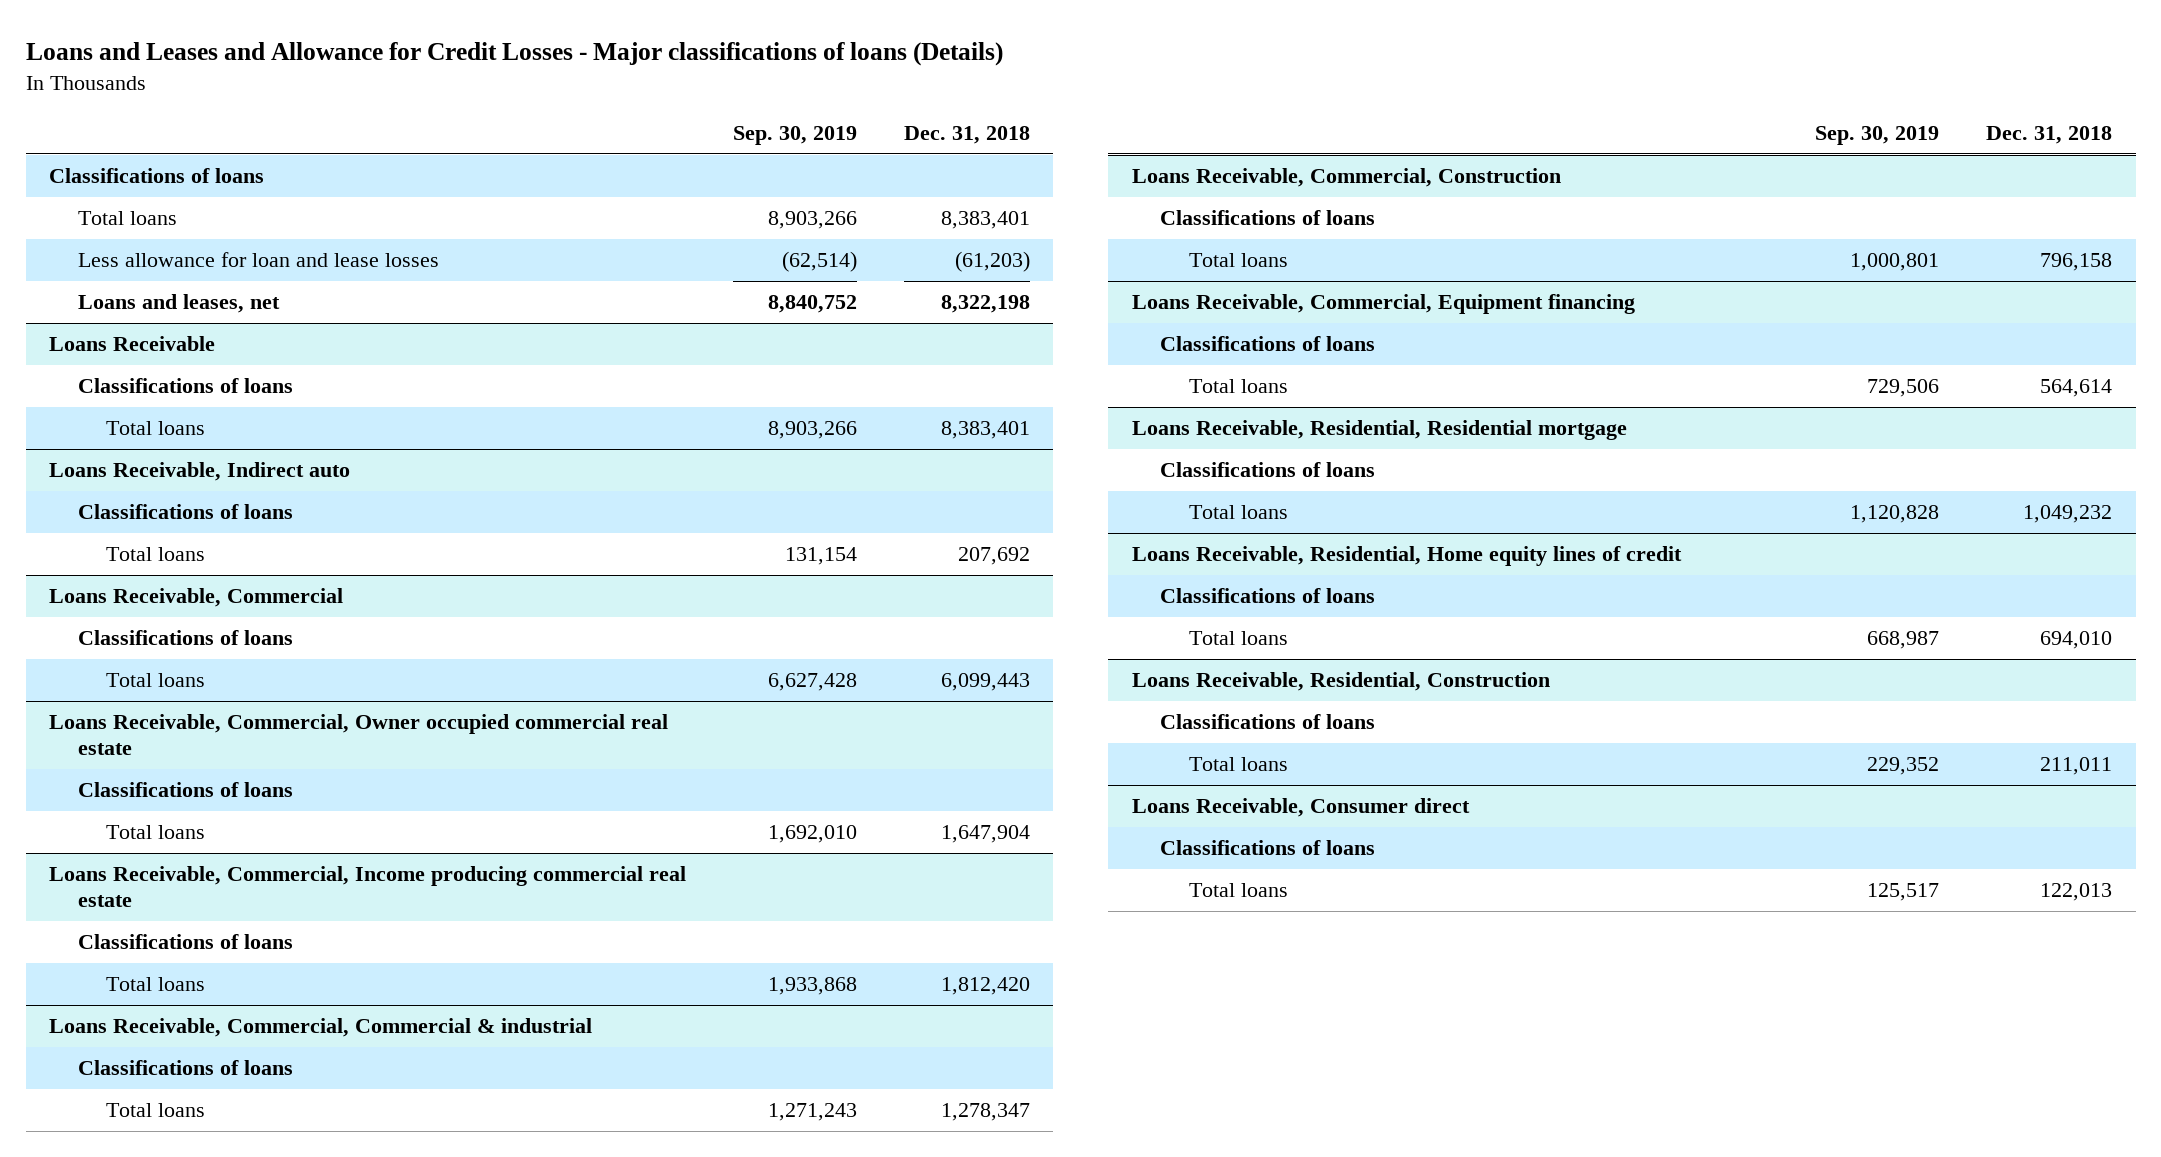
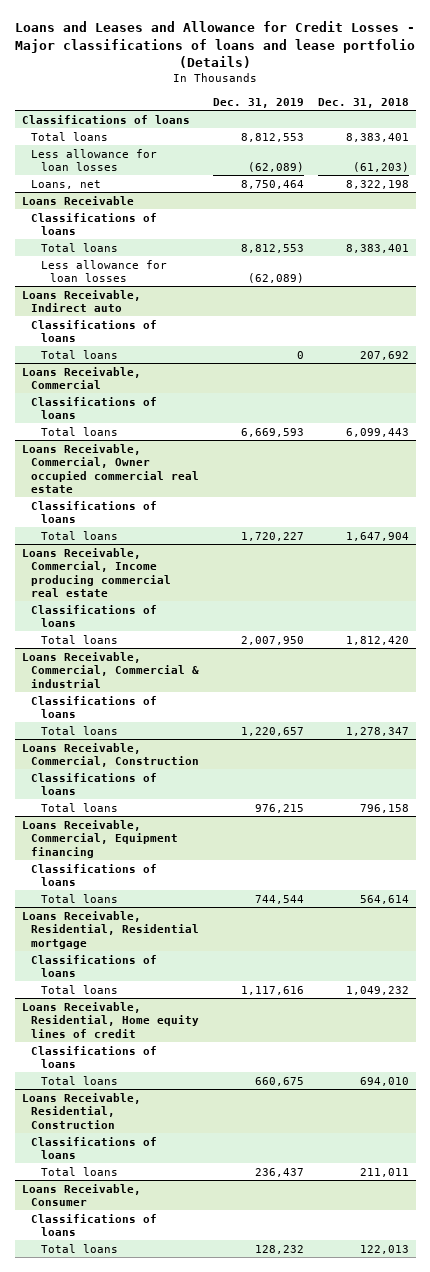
[25,41,1003,66] Loans and Leases and Allowance for Credit Losses - Major classifications of loans (Details) -> [15,21,416,69] Loans and Leases and Allowance for Credit Losses - Major classifications of loans and lease portfolio (Details)
[733,125,858,145] Sep. 30, 2019 -> none
none -> [212,98,304,109] Dec. 31, 2019
[77,252,439,268] Less allowance for loan and lease losses -> [31,148,158,172] Less allowance for loan losses
[77,294,280,314] Loans and leases, net -> [31,179,102,189] Loans, net
none -> [40,259,167,283] Less allowance for loan losses
[1131,798,1470,818] Loans Receivable, Consumer direct -> [21,1183,141,1207] Loans Receivable, Consumer

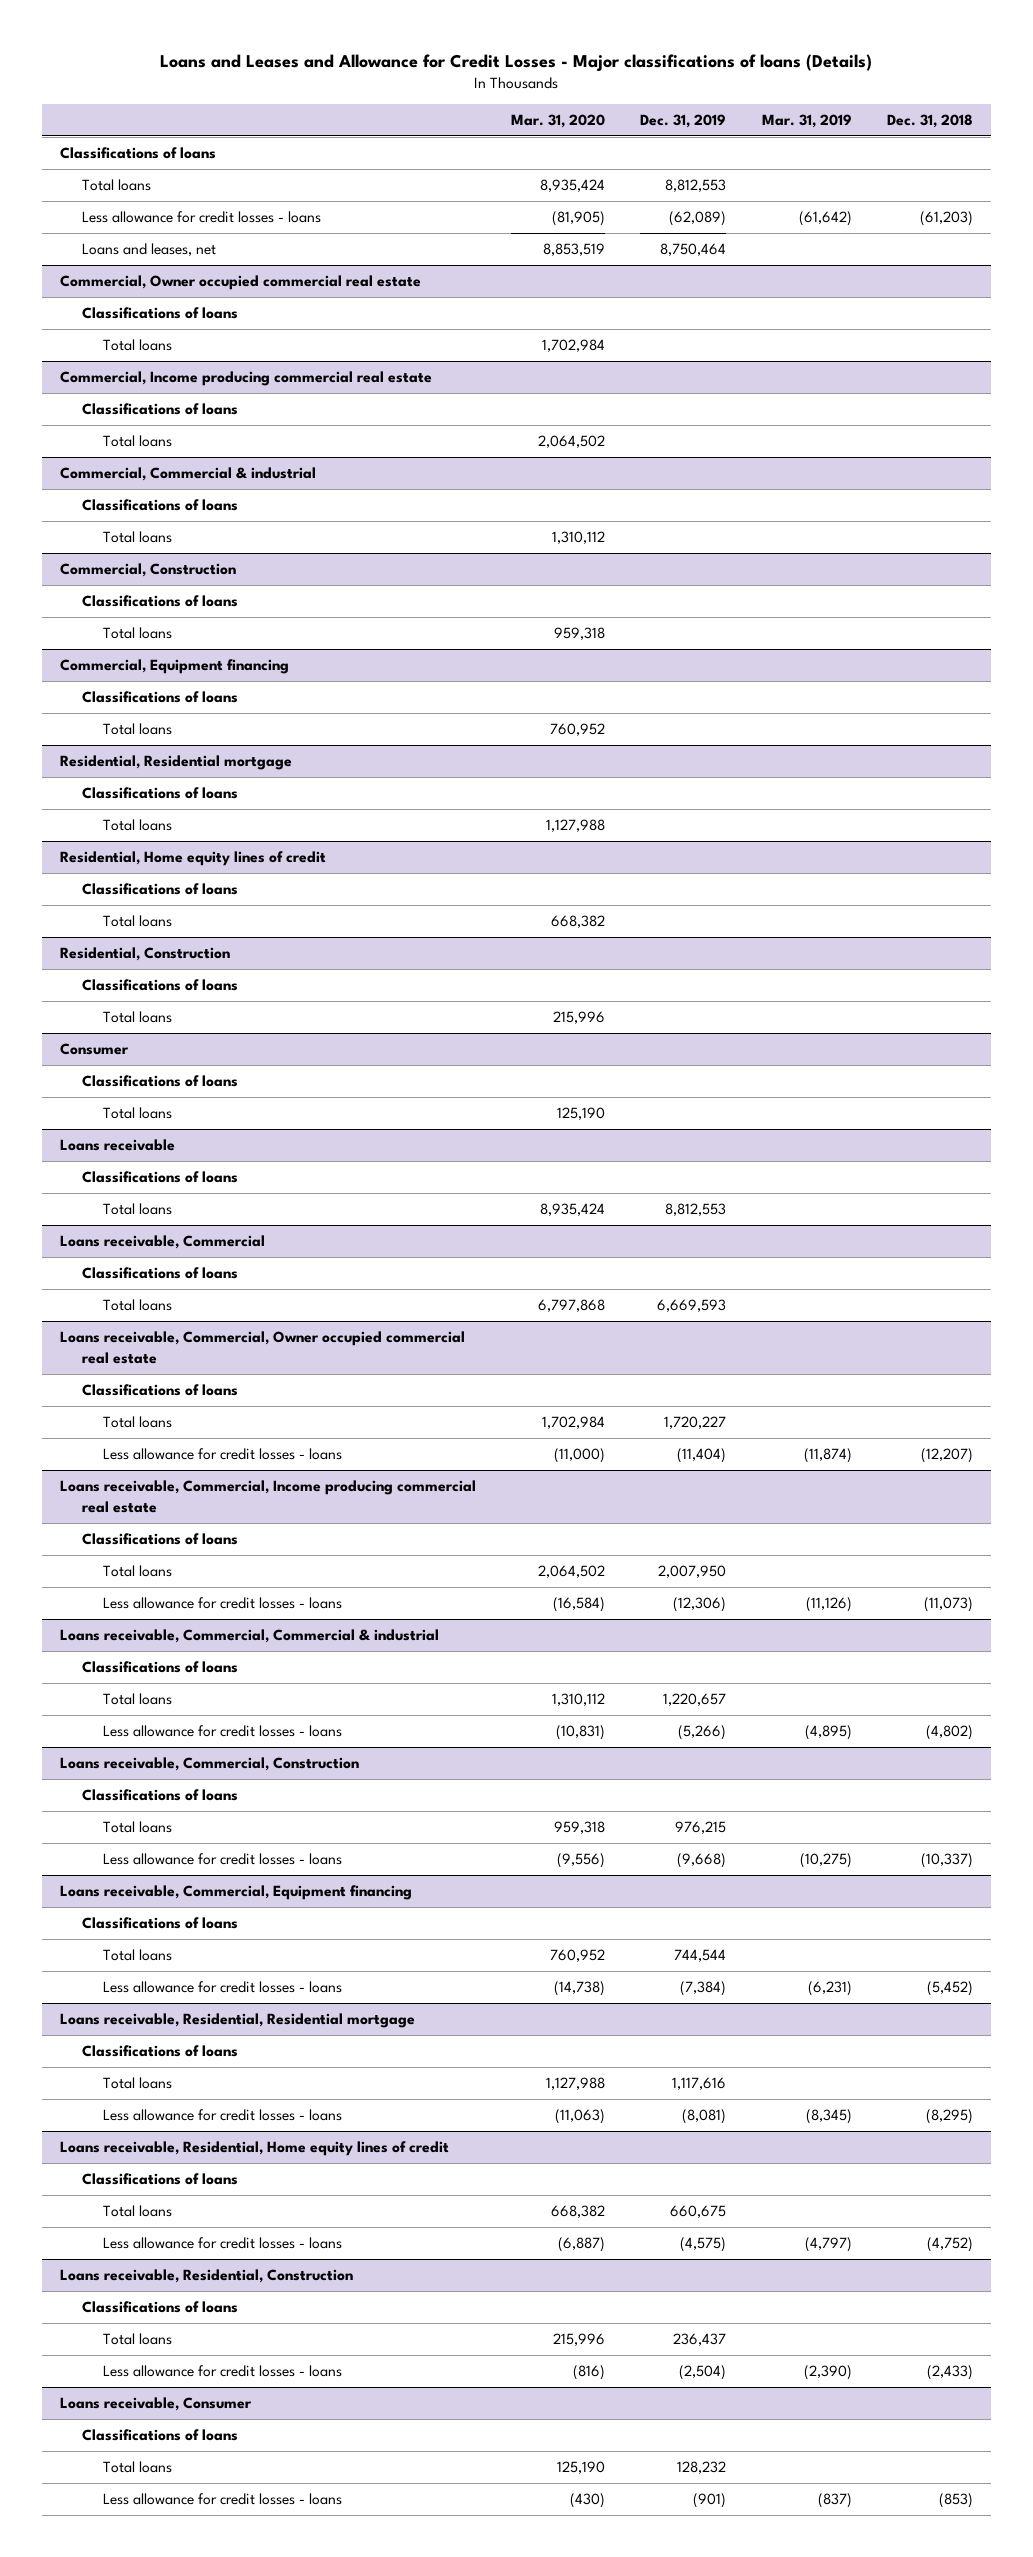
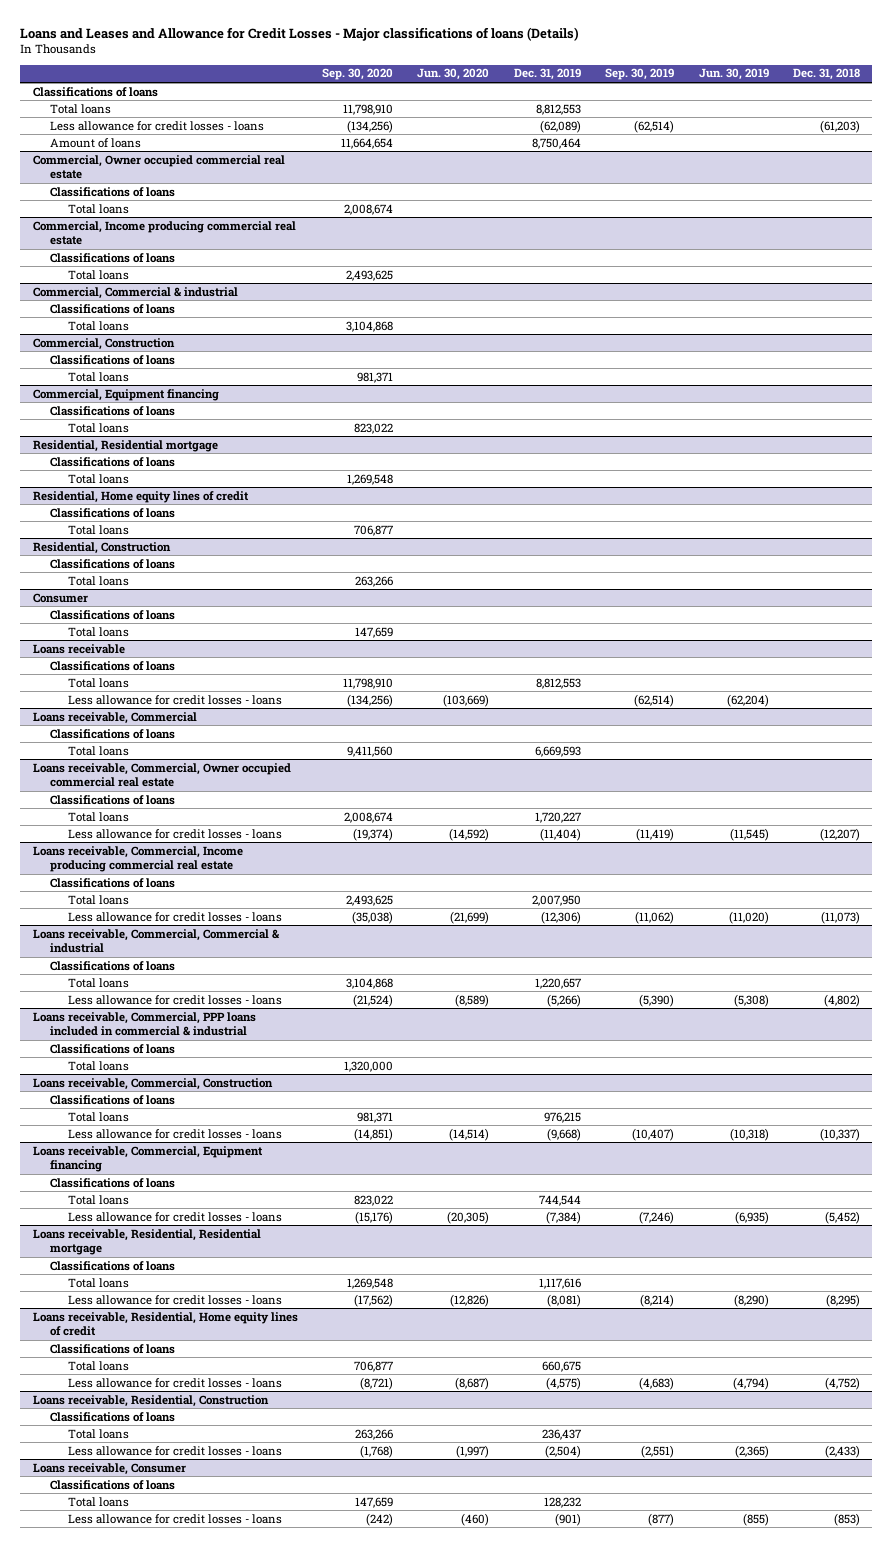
[511,113,606,128] Mar. 31, 2020 -> none
[761,113,852,128] Mar. 31, 2019 -> none
none -> [321,68,393,81] Sep. 30, 2020
none -> [417,68,490,81] Jun. 30, 2020
none -> [605,68,675,81] Sep. 30, 2019
none -> [698,68,769,81] Jun. 30, 2019
[81,243,216,257] Loans and leases, net -> [50,137,142,148] Amount of loans
none -> [67,694,282,705] Less allowance for credit losses - loans
none -> [32,1011,256,1037] Loans receivable, Commercial, PPP loans included in commercial & industrial
none -> [50,1043,176,1054] Classifications of loans
none -> [67,1060,129,1071] Total loans

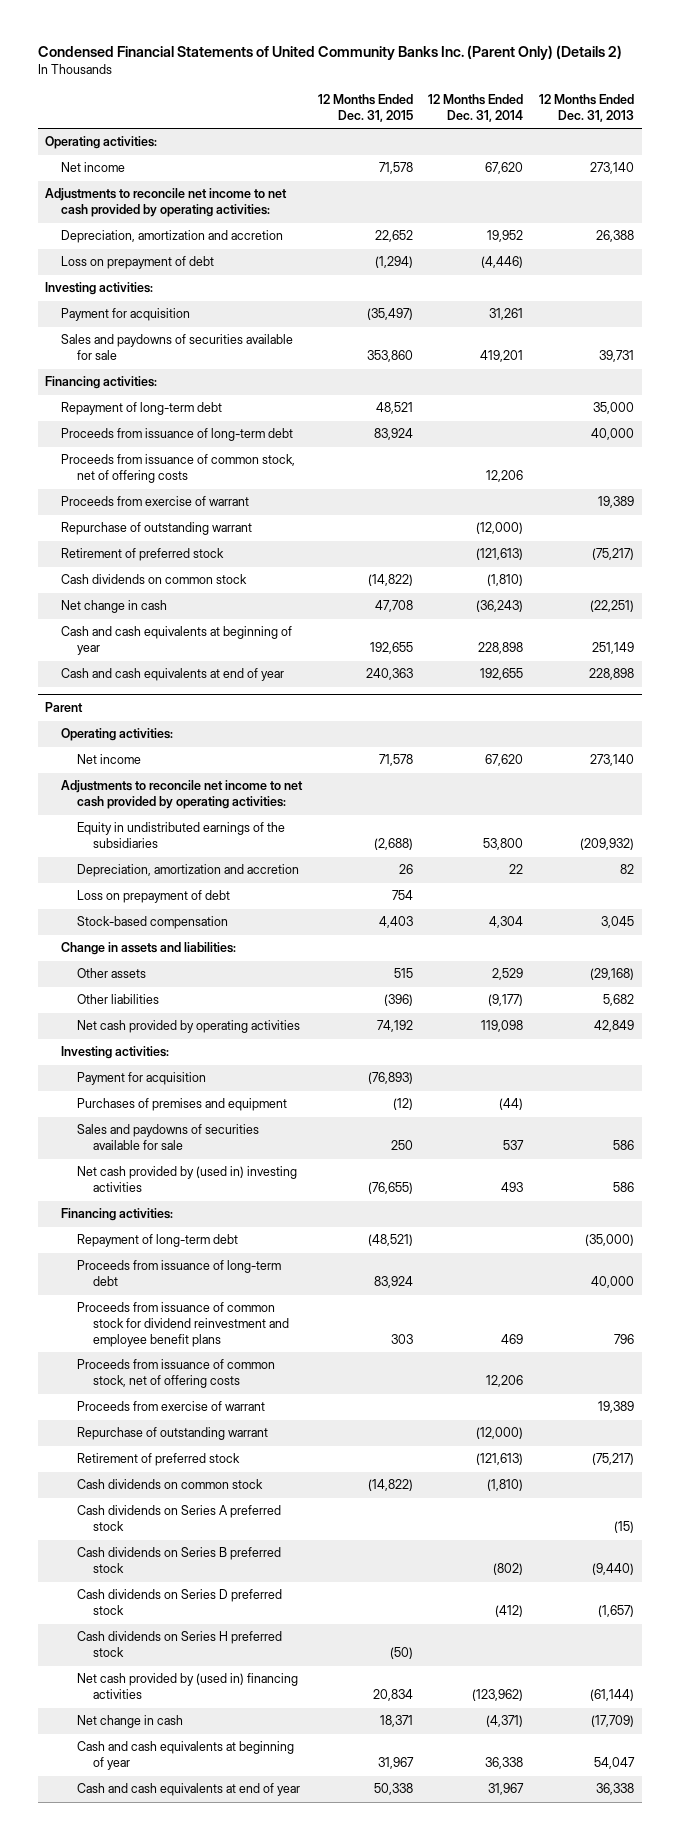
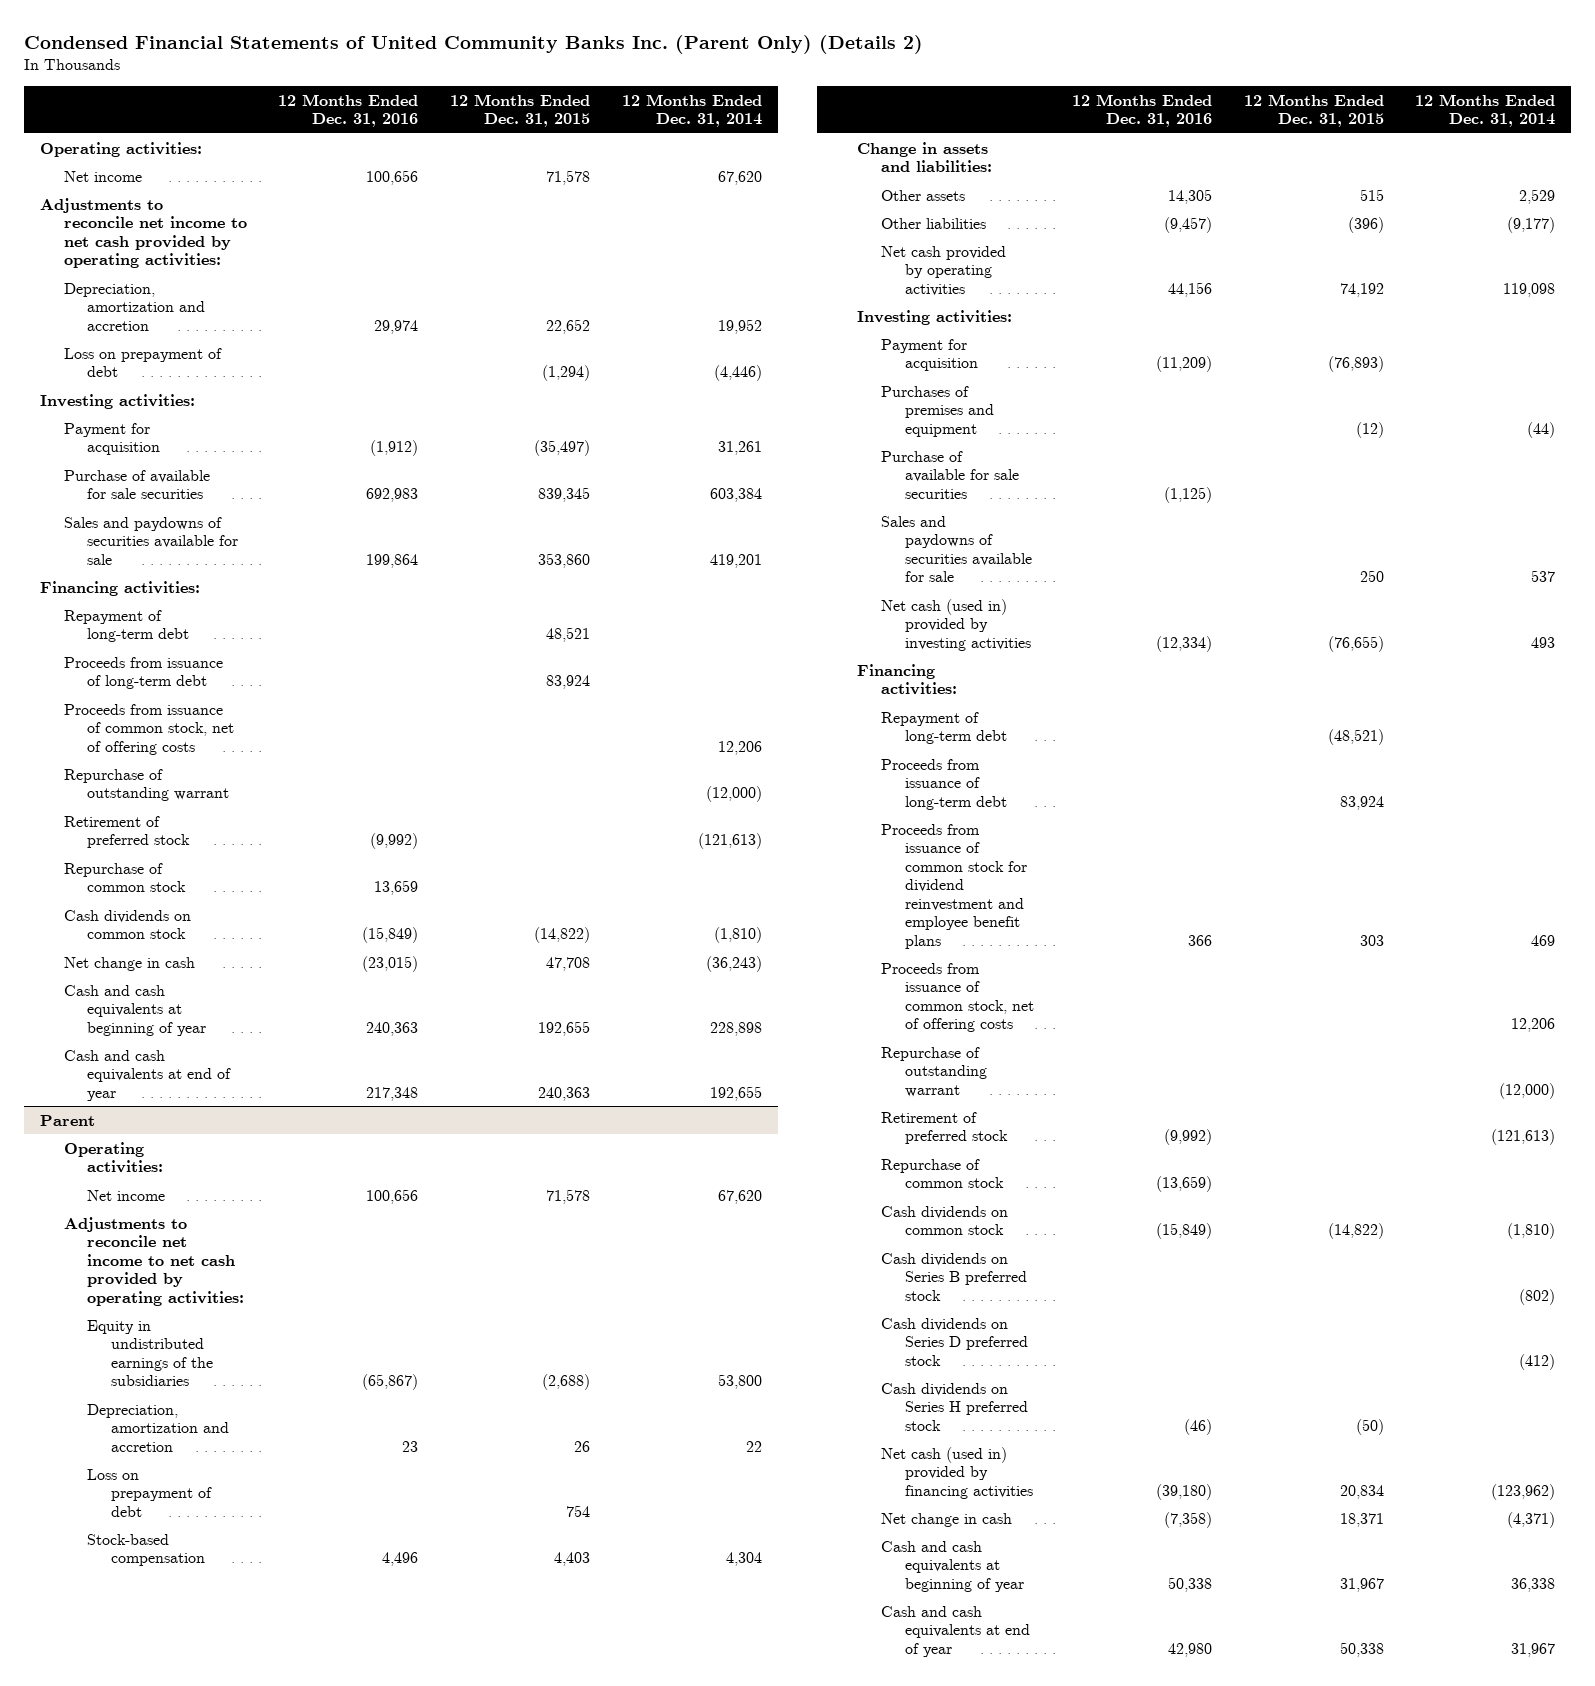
[538,94,634,123] 12 Months Ended Dec. 31, 2013 -> none
none -> [278,93,419,128] 12 Months Ended Dec. 31, 2016
none -> [63,469,210,500] Purchase of available for sale securities
[61,496,250,507] Proceeds from exercise of warrant -> none
none -> [63,862,187,893] Repurchase of common stock
none -> [880,450,1019,499] Purchase of available for sale securities
[77,1166,298,1193] Net cash provided by (used in) investing activities -> [880,598,1031,651] Net cash (used in) provided by investing activities
[77,1401,266,1412] Proceeds from exercise of warrant -> none
none -> [880,1158,1004,1189] Repurchase of common stock
[77,1505,282,1532] Cash dividends on Series A preferred stock -> none
[77,1673,299,1700] Net cash provided by (used in) financing activities -> [880,1446,1033,1499] Net cash (used in) provided by financing activities

